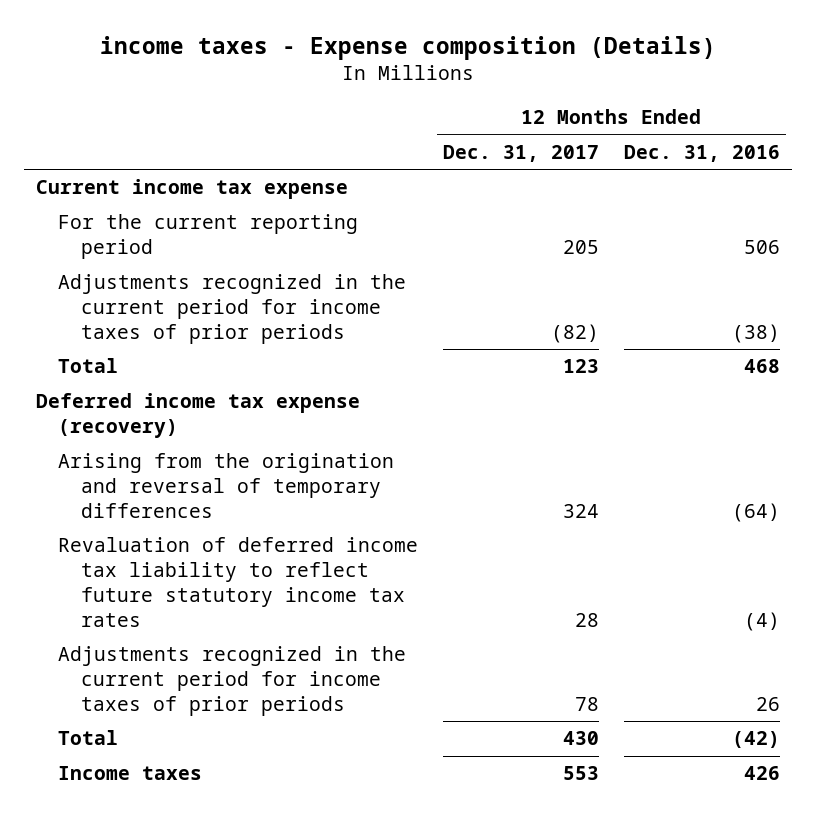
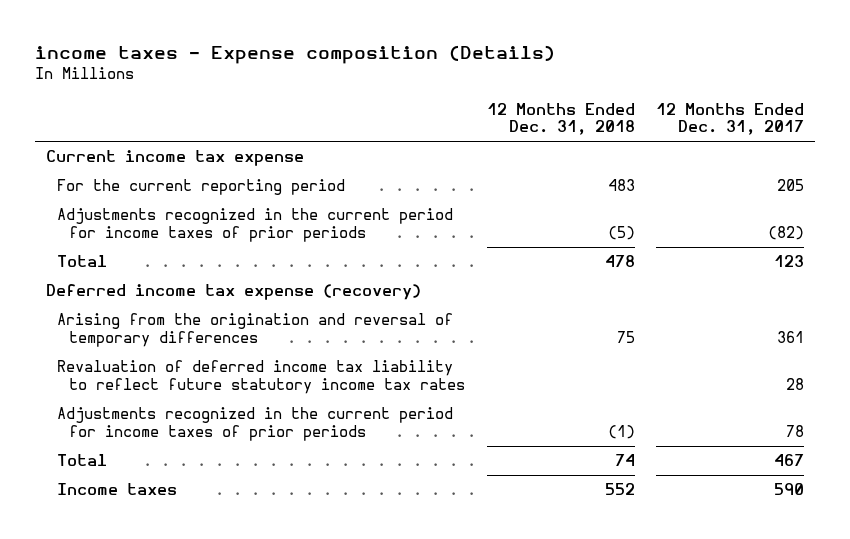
[623,145,780,163] Dec. 31, 2016 -> none
none -> [486,102,635,136] 12 Months Ended Dec. 31, 2018
[562,503,599,518] 324 -> [777,331,805,344] 361
[562,731,599,746] 430 -> [774,454,805,467] 467
[562,766,599,781] 553 -> [774,483,805,496] 590

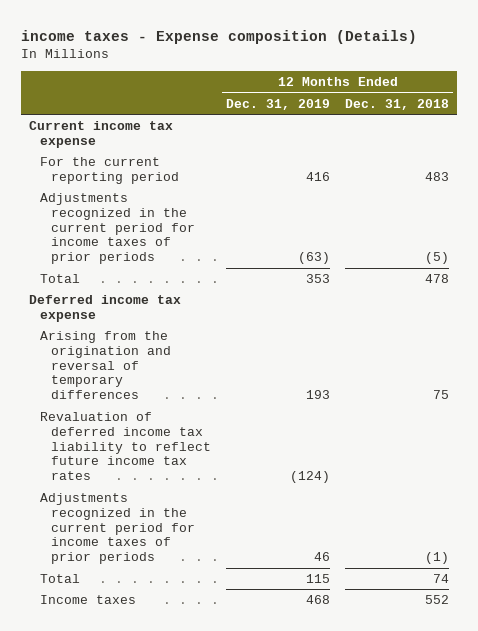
[656,102,805,136] 12 Months Ended Dec. 31, 2017 -> none
none -> [226,98,331,110] Dec. 31, 2019
[45,284,421,301] Deferred income tax expense (recovery) -> [28,294,181,322] Deferred income tax expense
[57,360,466,395] Revaluation of deferred income tax liability to reflect future statutory income tax rates -> [40,411,212,481] Revaluation of deferred income tax liability to reflect future income tax rates

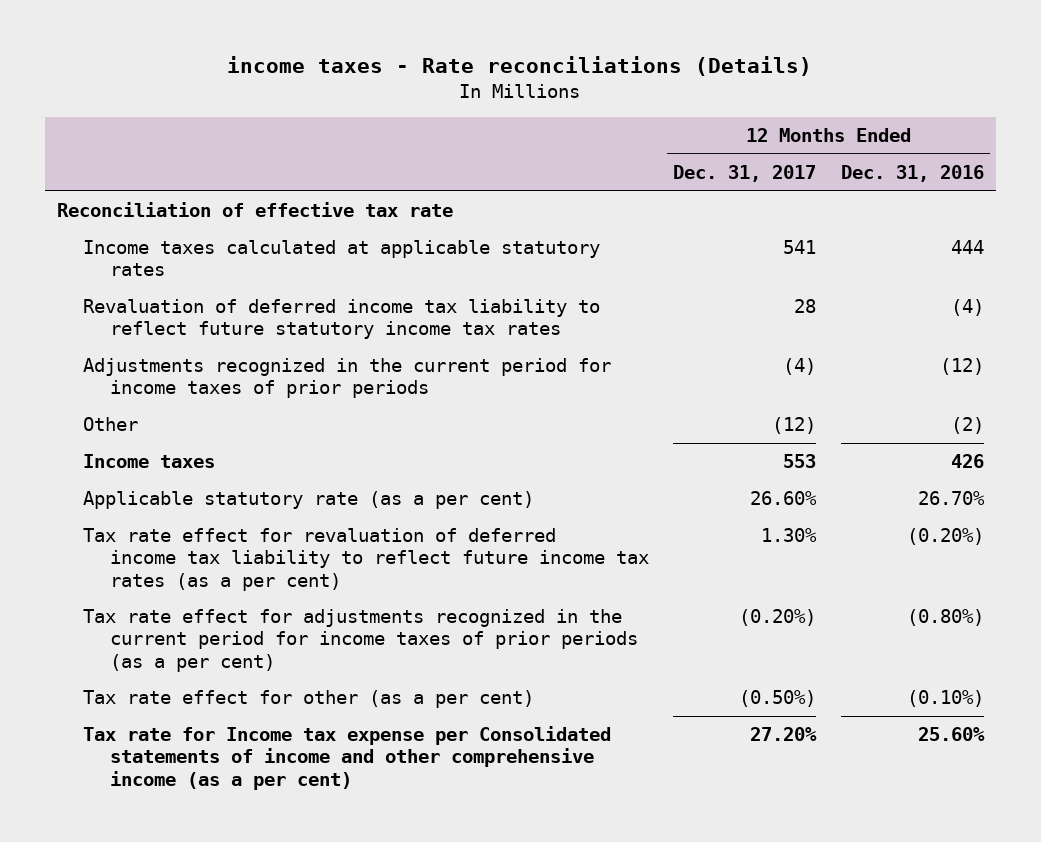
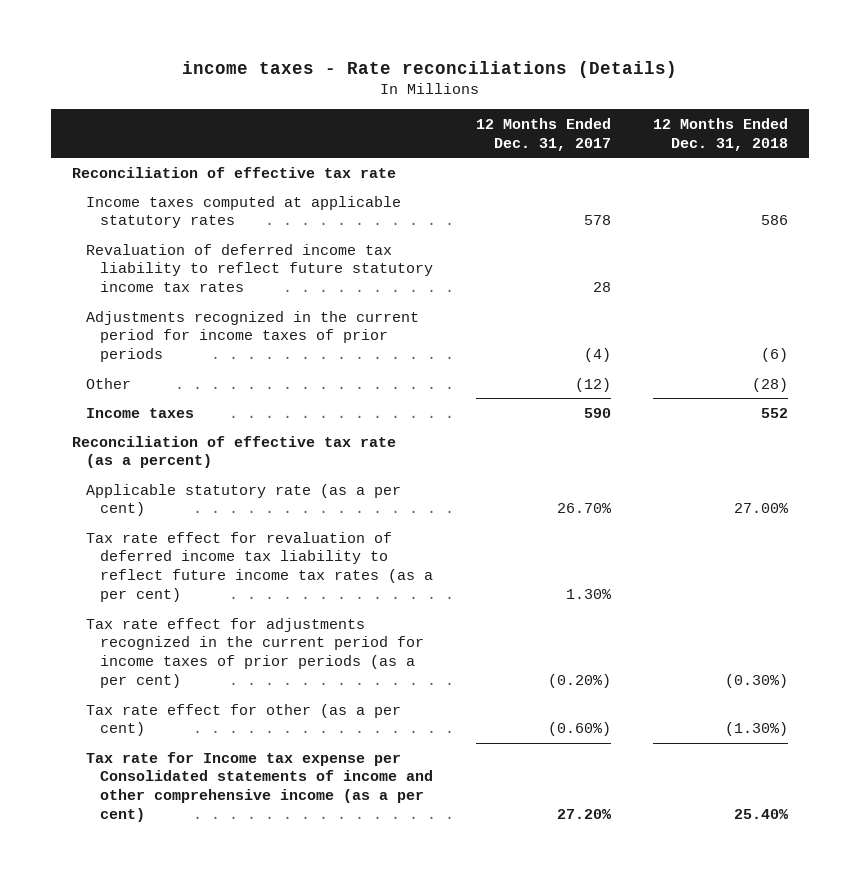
[840,164,984,182] Dec. 31, 2016 -> none
none -> [653,117,789,151] 12 Months Ended Dec. 31, 2018
[83,240,601,277] Income taxes calculated at applicable statutory rates -> [85,195,401,229] Income taxes computed at applicable statutory rates
[783,240,817,255] 541 -> [583,215,611,226] 578
[783,454,817,469] 553 -> [583,407,611,418] 590
none -> [71,435,396,469] Reconciliation of effective tax rate (as a percent)
[750,491,818,506] 26.60% -> [556,503,612,514] 26.70%
[739,690,817,708] (0.50%) -> [547,722,611,737] (0.60%)

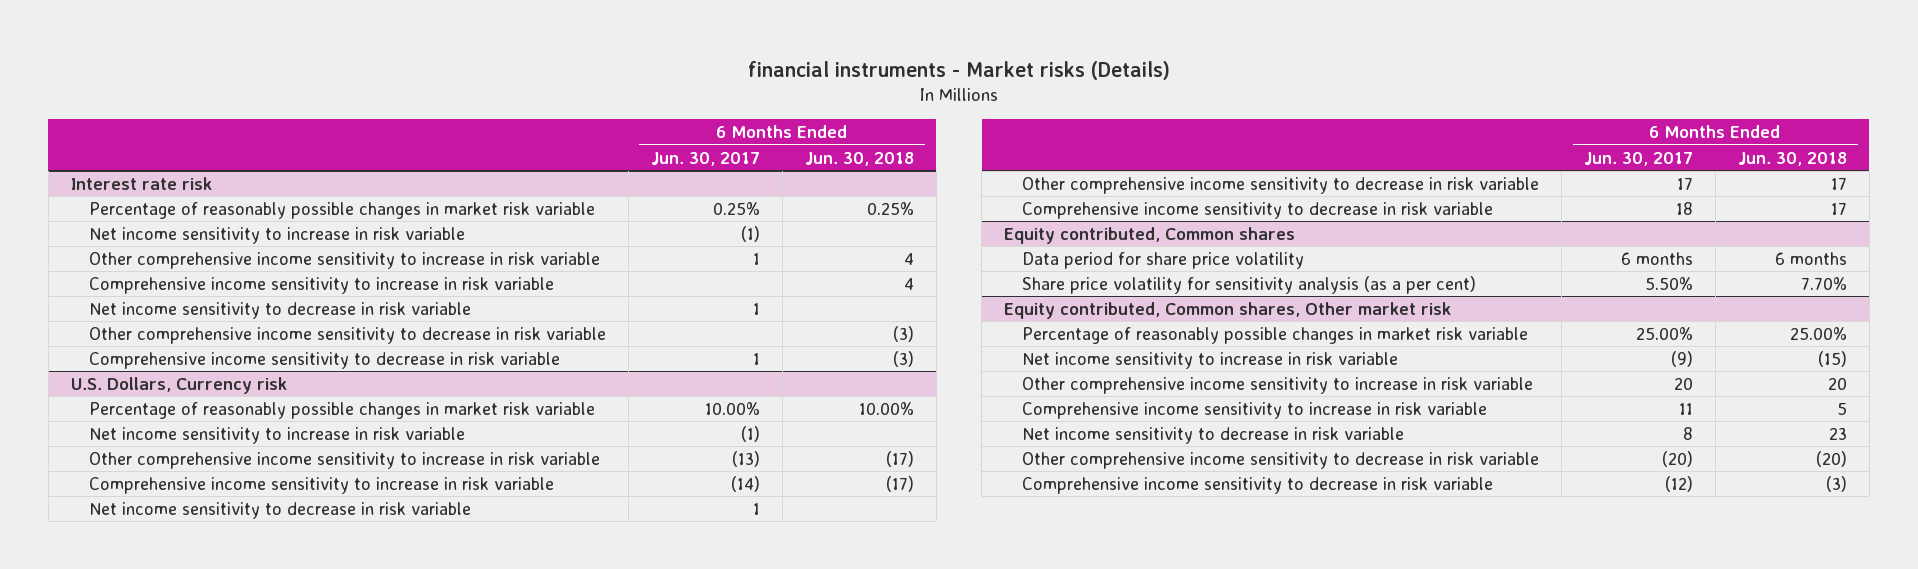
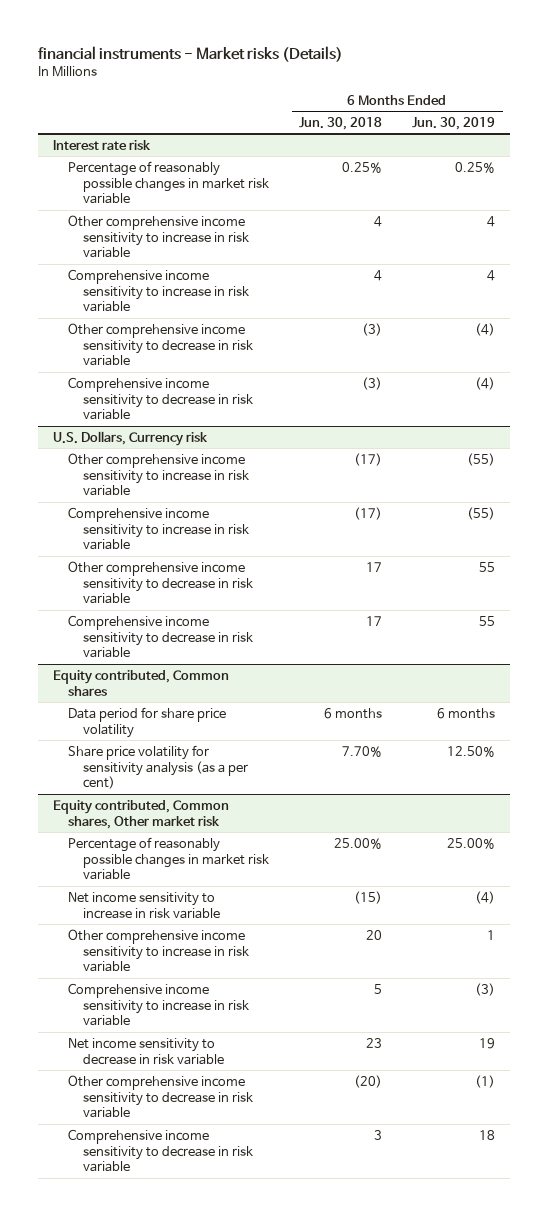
[650,151,760,166] Jun. 30, 2017 -> none
none -> [412,116,496,130] Jun. 30, 2019
[88,226,465,244] Net income sensitivity to increase in risk variable -> none
[88,301,471,319] Net income sensitivity to decrease in risk variable -> none
[88,401,595,419] Percentage of reasonably possible changes in market risk variable -> none
[88,426,465,444] Net income sensitivity to increase in risk variable -> none
[88,501,471,519] Net income sensitivity to decrease in risk variable -> none
[1825,475,1847,492] (3) -> [374,1129,383,1140] 3

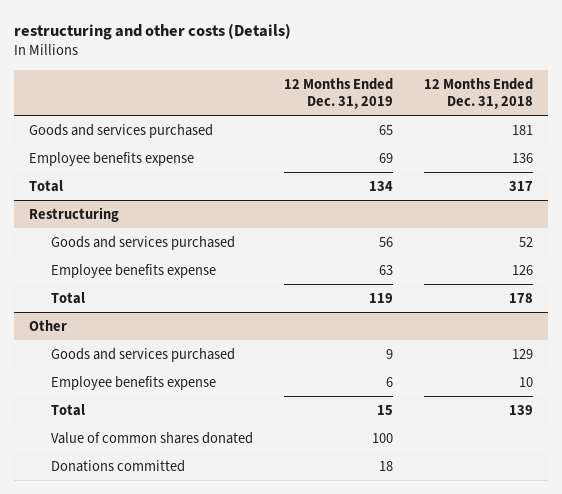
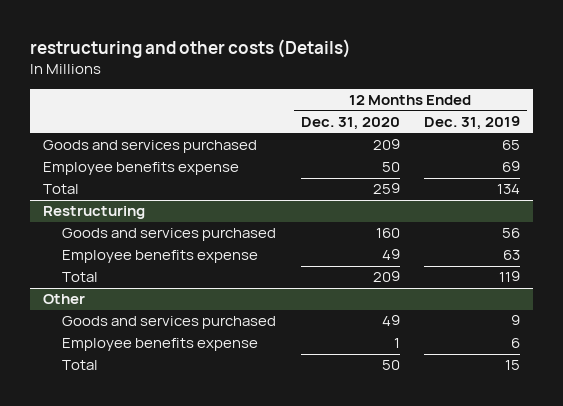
[423,77,533,109] 12 Months Ended Dec. 31, 2018 -> none
none -> [300,117,400,131] Dec. 31, 2020
[50,431,253,444] Value of common shares donated -> none
[50,459,185,472] Donations committed -> none

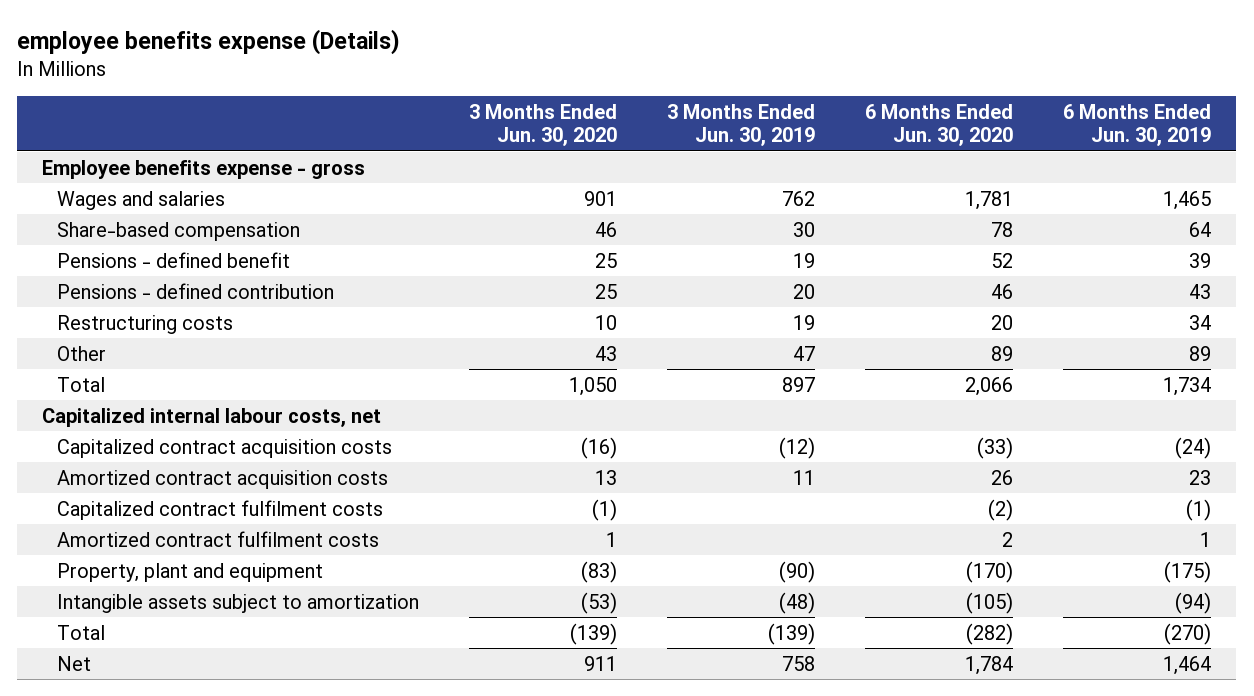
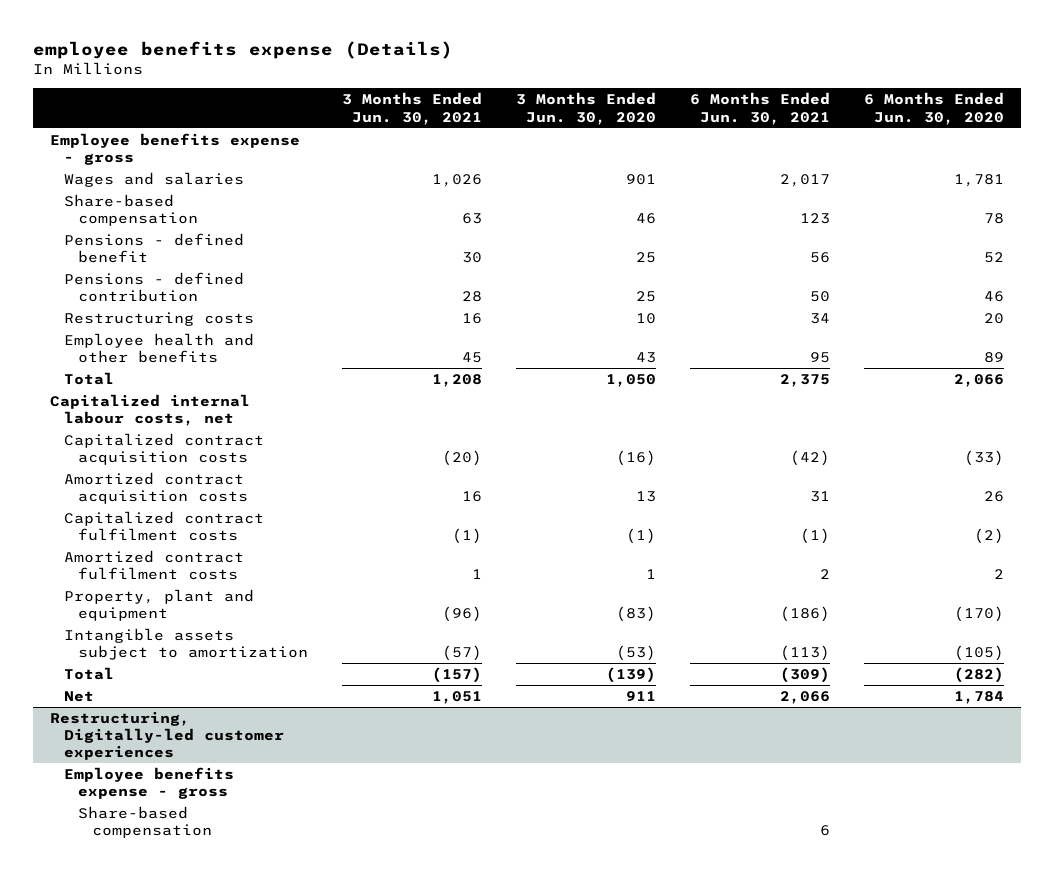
[667,103,816,147] 3 Months Ended Jun. 30, 2019 -> none
[1063,103,1212,147] 6 Months Ended Jun. 30, 2019 -> none
none -> [342,92,483,125] 3 Months Ended Jun. 30, 2021
none -> [690,92,831,125] 6 Months Ended Jun. 30, 2021
[57,345,107,361] Other -> [63,332,254,364] Employee health and other benefits
none -> [49,710,284,761] Restructuring, Digitally-led customer experiences
none -> [63,766,234,800] Employee benefits expense - gross
none -> [78,805,213,839] Share-based compensation

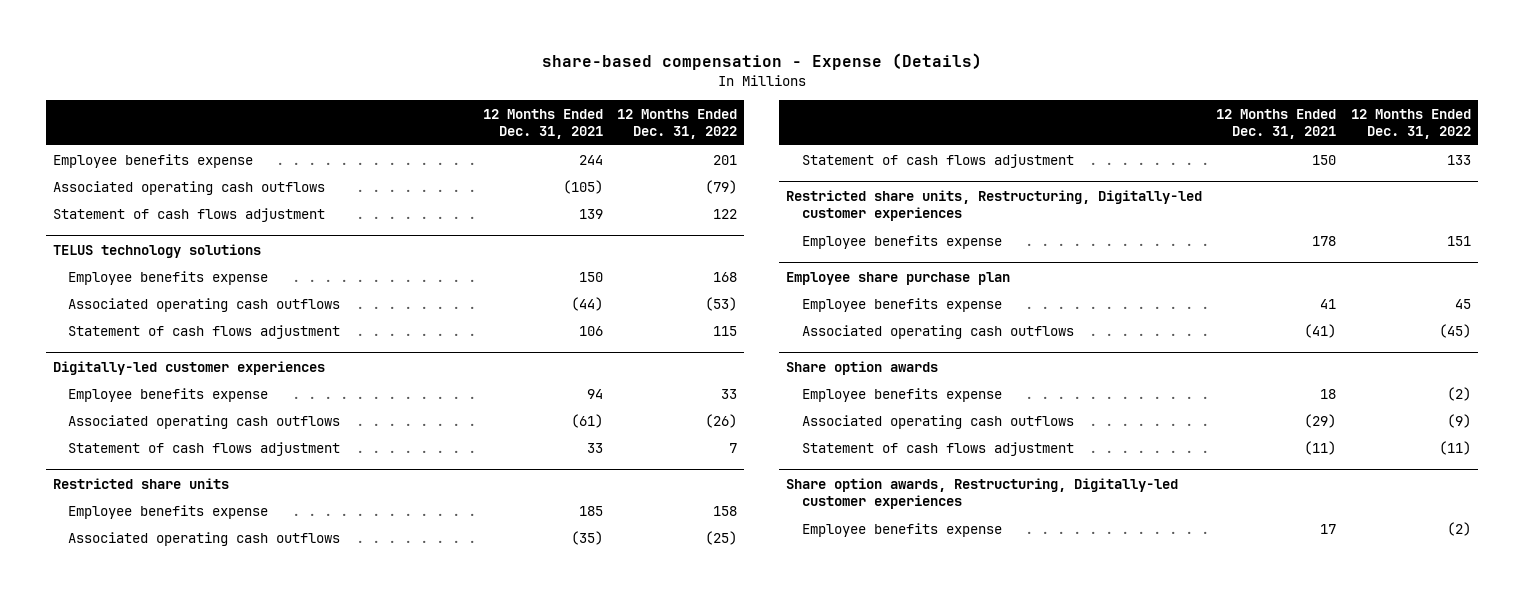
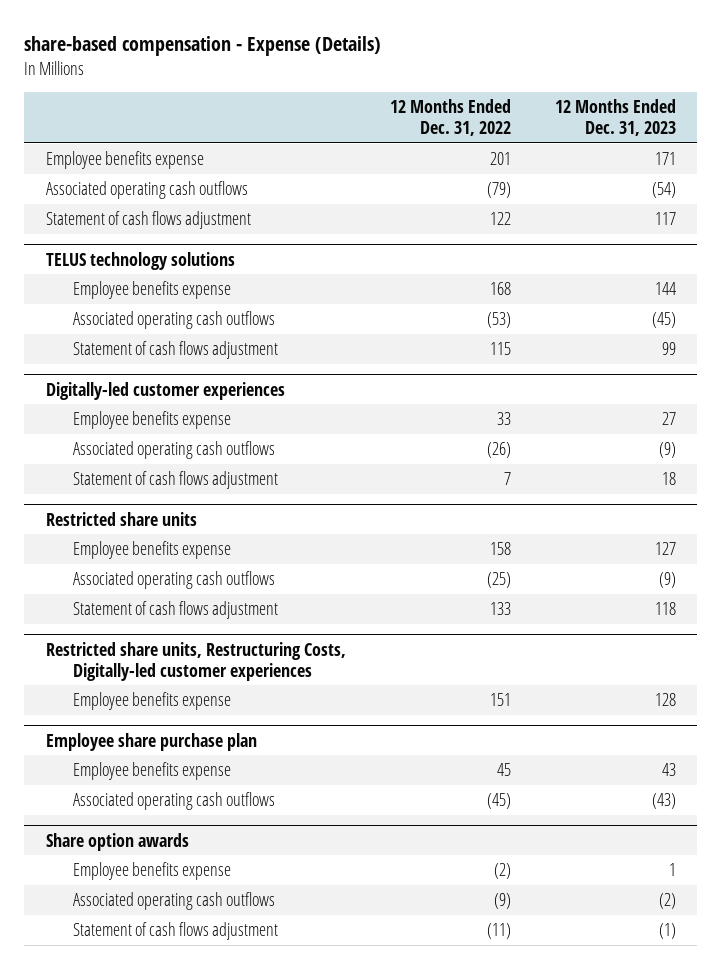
[483,108,604,140] 12 Months Ended Dec. 31, 2021 -> none
none -> [554,99,676,137] 12 Months Ended Dec. 31, 2023
[786,189,1203,222] Restricted share units, Restructuring, Digitally-led customer experiences -> [46,641,347,681] Restricted share units, Restructuring Costs, Digitally-led customer experiences
[786,477,1179,510] Share option awards, Restructuring, Digitally-led customer experiences -> none
[801,522,1002,537] Employee benefits expense -> none

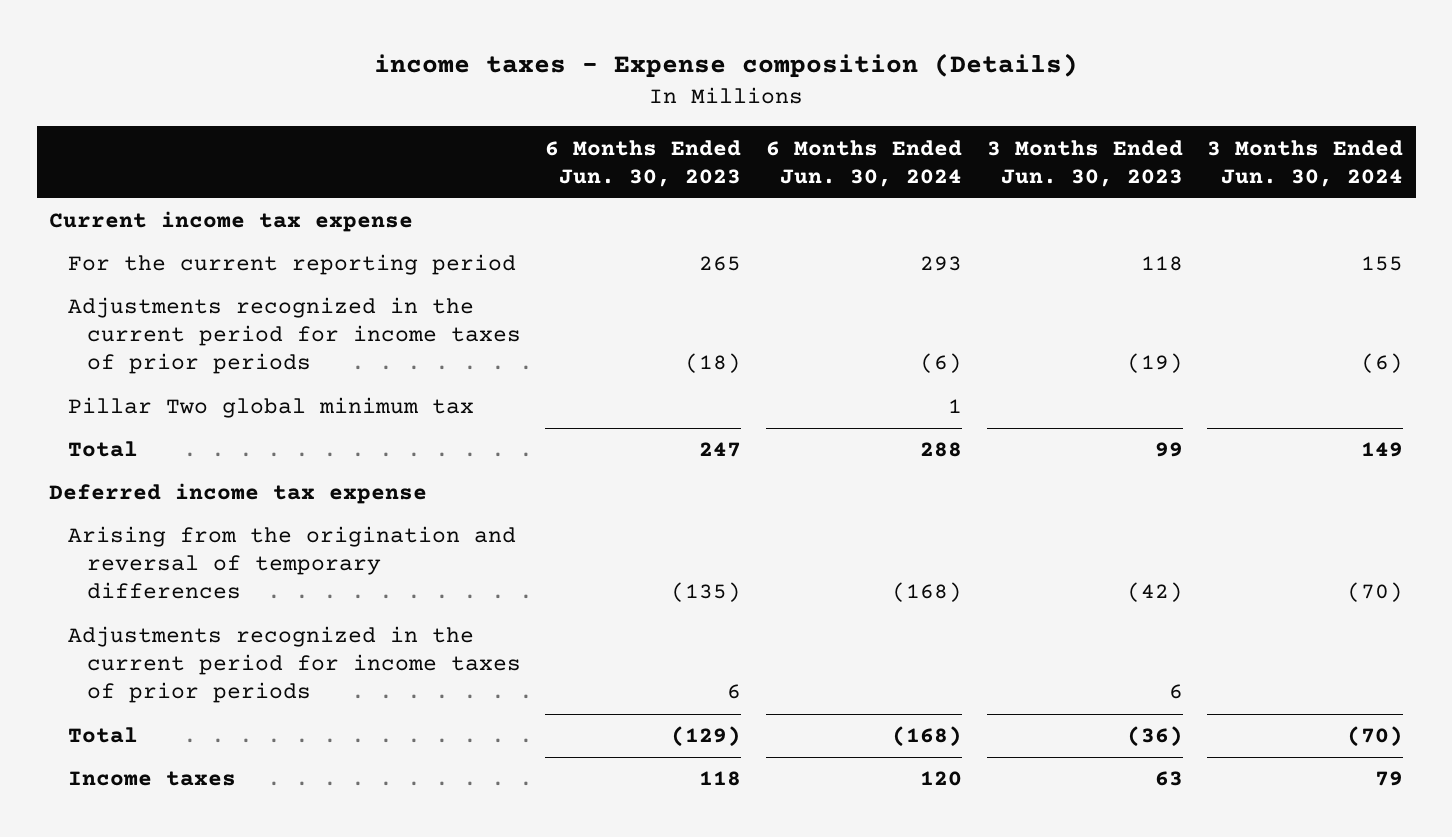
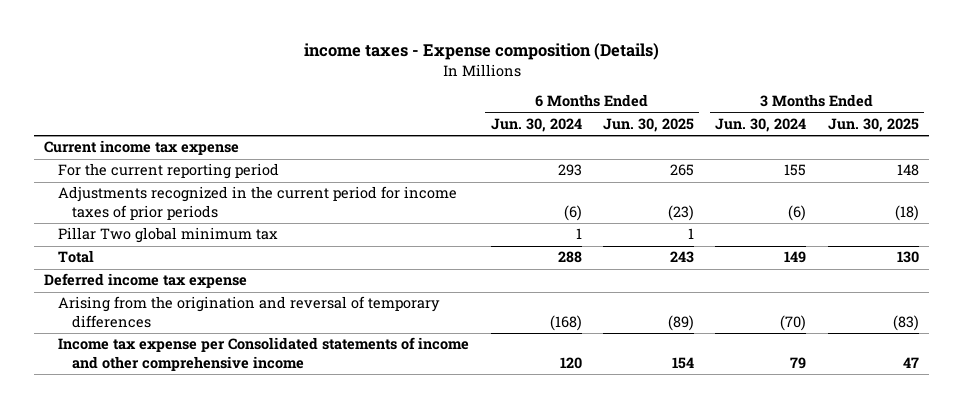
[545,139,742,187] 6 Months Ended Jun. 30, 2023 -> none
[986,139,1183,187] 3 Months Ended Jun. 30, 2023 -> none
none -> [603,117,695,132] Jun. 30, 2025
none -> [827,117,919,132] Jun. 30, 2025
[67,626,521,704] Adjustments recognized in the current period for income taxes of prior periods -> none
[67,727,138,744] Total -> none
[67,771,236,787] Income taxes -> [58,337,470,372] Income tax expense per Consolidated statements of income and other comprehensive income

